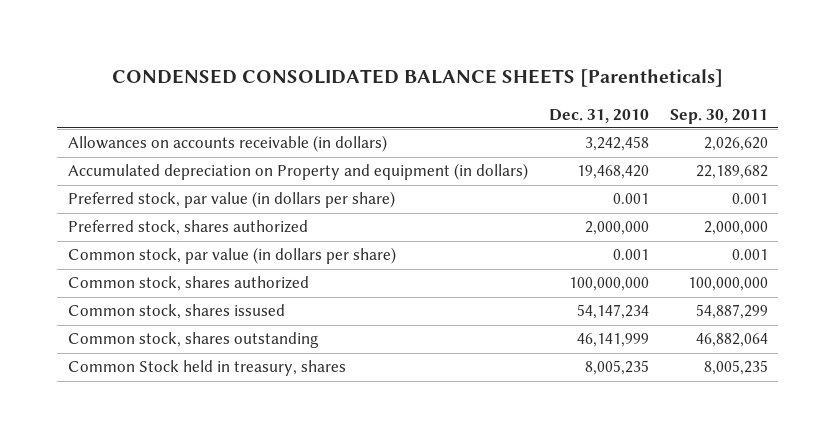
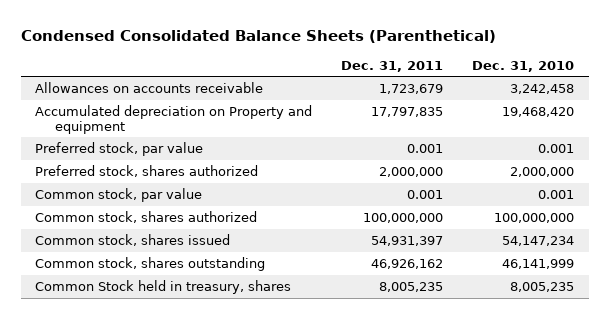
[111,69,723,88] CONDENSED CONSOLIDATED BALANCE SHEETS [Parentheticals] -> [20,29,496,43] Condensed Consolidated Balance Sheets (Parenthetical)
[669,108,768,124] Sep. 30, 2011 -> none
none -> [341,60,444,72] Dec. 31, 2011
[67,135,387,153] Allowances on accounts receivable (in dollars) -> [35,81,264,93] Allowances on accounts receivable
[67,163,528,181] Accumulated depreciation on Property and equipment (in dollars) -> [35,104,313,134] Accumulated depreciation on Property and equipment
[67,191,395,209] Preferred stock, par value (in dollars per share) -> [35,141,204,156] Preferred stock, par value
[67,247,396,265] Common stock, par value (in dollars per share) -> [35,187,203,202] Common stock, par value
[67,304,285,320] Common stock, shares issused -> [35,233,231,246] Common stock, shares issued

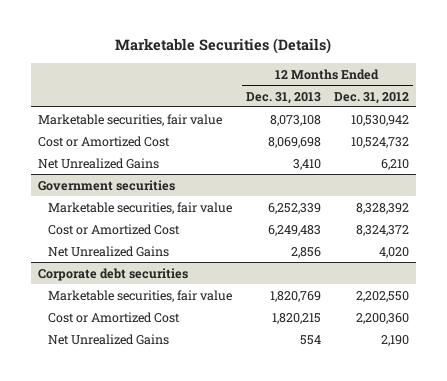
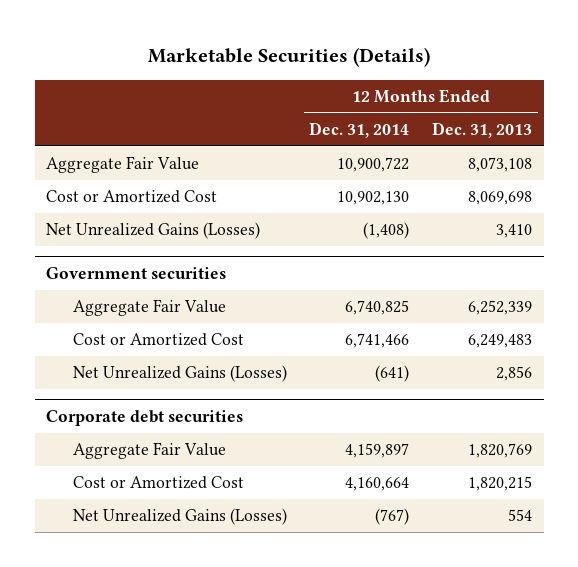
[334,91,410,104] Dec. 31, 2012 -> none
none -> [309,122,410,139] Dec. 31, 2014
[37,113,222,126] Marketable securities, fair value -> [46,156,200,174] Aggregate Fair Value
[37,157,159,169] Net Unrealized Gains -> [46,222,261,240] Net Unrealized Gains (Losses)
[47,201,232,214] Marketable securities, fair value -> [72,299,226,317] Aggregate Fair Value
[47,245,169,257] Net Unrealized Gains -> [72,365,287,383] Net Unrealized Gains (Losses)
[47,289,232,302] Marketable securities, fair value -> [72,442,226,460] Aggregate Fair Value
[47,333,169,345] Net Unrealized Gains -> [72,508,287,526] Net Unrealized Gains (Losses)

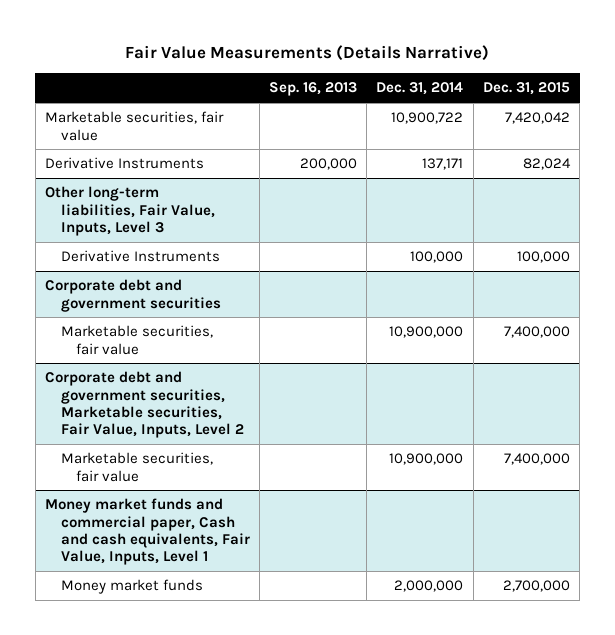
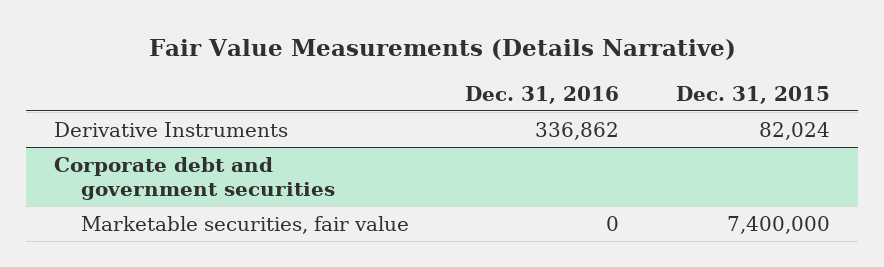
[269,82,358,97] Sep. 16, 2013 -> none
[376,82,464,96] Dec. 31, 2014 -> none
none -> [465,85,620,104] Dec. 31, 2016
[45,111,225,141] Marketable securities, fair value -> none
[45,186,215,237] Other long-term liabilities, Fair Value, Inputs, Level 3 -> none
[60,250,220,263] Derivative Instruments -> none
[45,371,244,439] Corporate debt and government securities, Marketable securities, Fair Value, Inputs, Level 2 -> none
[60,452,213,482] Marketable securities, fair value -> none
[45,498,250,566] Money market funds and commercial paper, Cash and cash equivalents, Fair Value, Inputs, Level 1 -> none
[60,579,203,595] Money market funds -> none

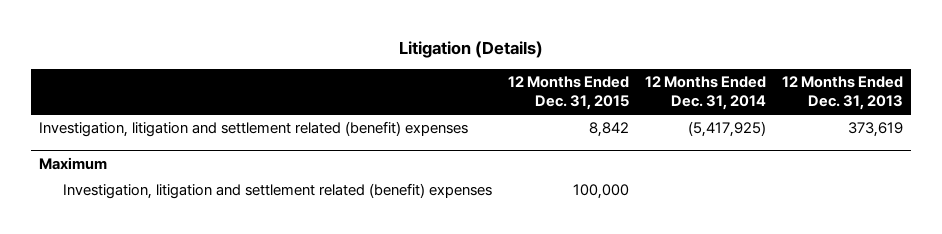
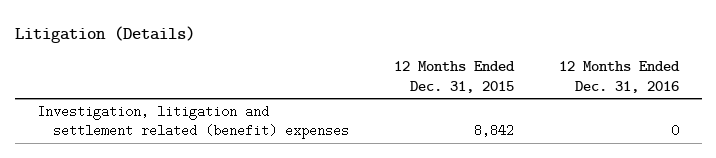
[644,76,766,111] 12 Months Ended Dec. 31, 2014 -> none
[782,76,904,111] 12 Months Ended Dec. 31, 2013 -> none
none -> [559,61,681,94] 12 Months Ended Dec. 31, 2016
[39,156,108,170] Maximum -> none
[62,183,492,200] Investigation, litigation and settlement related (benefit) expenses -> none

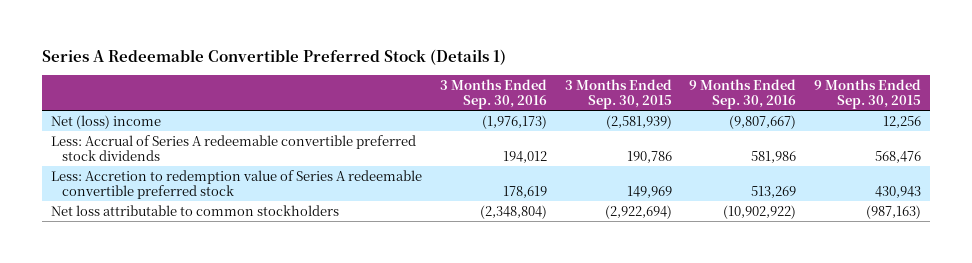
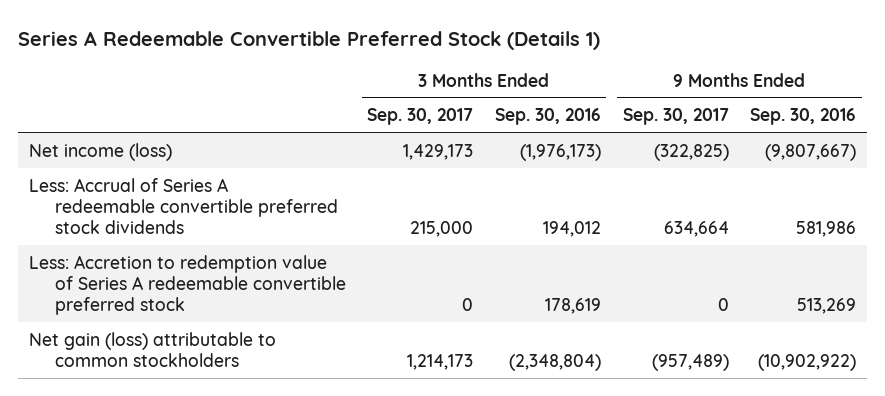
[564,78,672,110] 3 Months Ended Sep. 30, 2015 -> none
[814,78,922,110] 9 Months Ended Sep. 30, 2015 -> none
none -> [367,108,474,126] Sep. 30, 2017
none -> [622,108,729,126] Sep. 30, 2017
[51,114,162,129] Net (loss) income -> [29,142,173,161] Net income (loss)
[51,204,340,216] Net loss attributable to common stockholders -> [29,331,277,367] Net gain (loss) attributable to common stockholders

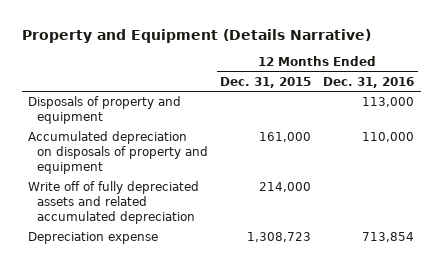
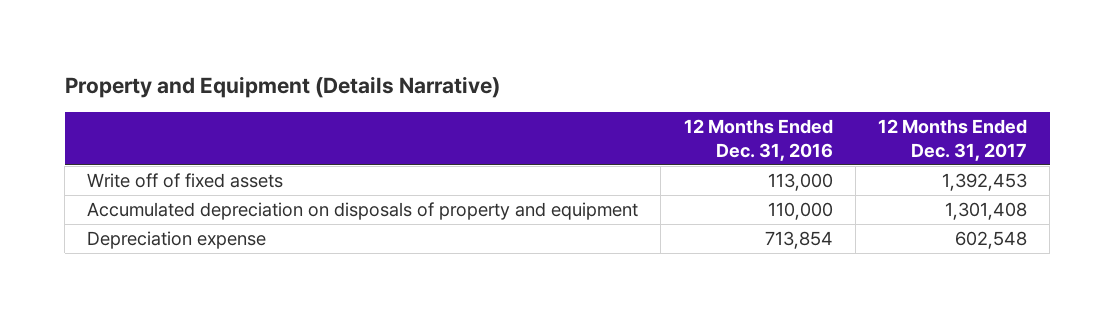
[220,76,312,88] Dec. 31, 2015 -> none
none -> [877,119,1027,161] 12 Months Ended Dec. 31, 2017
[28,96,182,125] Disposals of property and equipment -> [87,173,284,189] Write off of fixed assets
[28,181,200,225] Write off of fully depreciated assets and related accumulated depreciation -> none

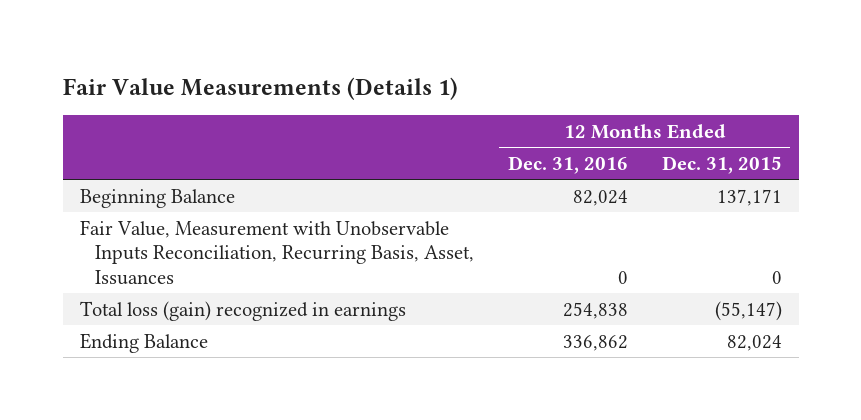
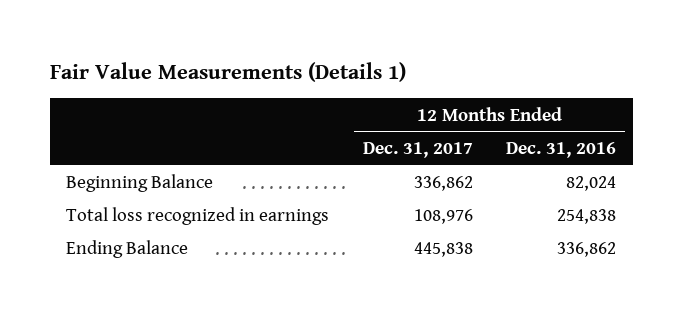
[661,155,782,174] Dec. 31, 2015 -> none
none -> [362,141,473,158] Dec. 31, 2017
[79,219,474,285] Fair Value, Measurement with Unobservable Inputs Reconciliation, Recurring Basis, Asset, Issuances -> none
[79,300,406,321] Total loss (gain) recognized in earnings -> [66,207,330,226] Total loss recognized in earnings

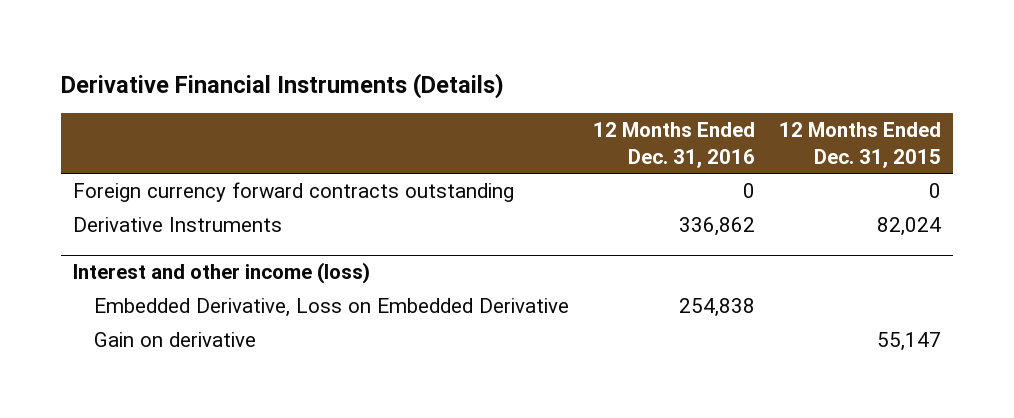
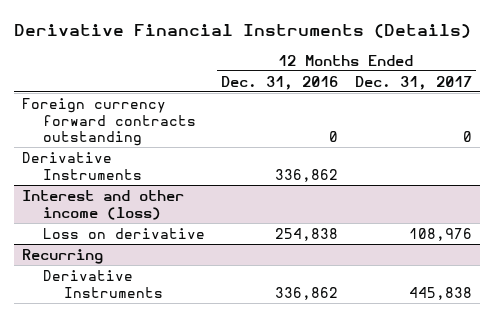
[778,122,941,168] 12 Months Ended Dec. 31, 2015 -> none
none -> [354,75,472,90] Dec. 31, 2017
[93,332,256,348] Gain on derivative -> none
[93,298,569,318] Embedded Derivative, Loss on Embedded Derivative -> [42,227,205,239] Loss on derivative
none -> [22,248,104,264] Recurring
none -> [42,269,163,298] Derivative Instruments

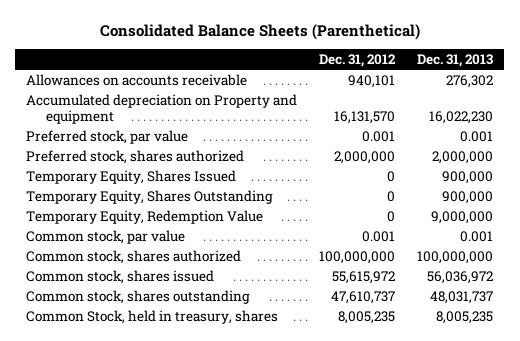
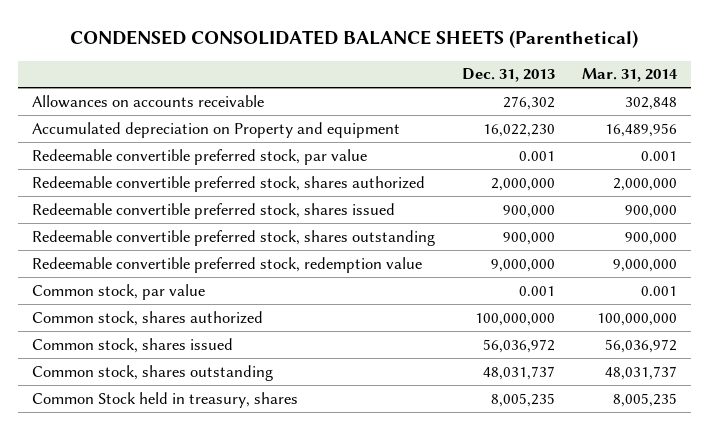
[99,23,420,40] Consolidated Balance Sheets (Parenthetical) -> [70,29,639,48] CONDENSED CONSOLIDATED BALANCE SHEETS (Parenthetical)
[319,54,397,68] Dec. 31, 2012 -> none
none -> [582,68,679,83] Mar. 31, 2014
[26,129,189,144] Preferred stock, par value -> [31,148,367,165] Redeemable convertible preferred stock, par value
[26,149,245,164] Preferred stock, shares authorized -> [31,175,425,192] Redeemable convertible preferred stock, shares authorized
[26,169,237,184] Temporary Equity, Shares Issued -> [31,202,395,219] Redeemable convertible preferred stock, shares issued
[26,189,274,204] Temporary Equity, Shares Outstanding -> [31,229,435,246] Redeemable convertible preferred stock, shares outstanding
[26,209,264,224] Temporary Equity, Redemption Value -> [31,256,422,273] Redeemable convertible preferred stock, redemption value
[26,309,279,324] Common Stock, held in treasury, shares -> [31,391,298,408] Common Stock held in treasury, shares

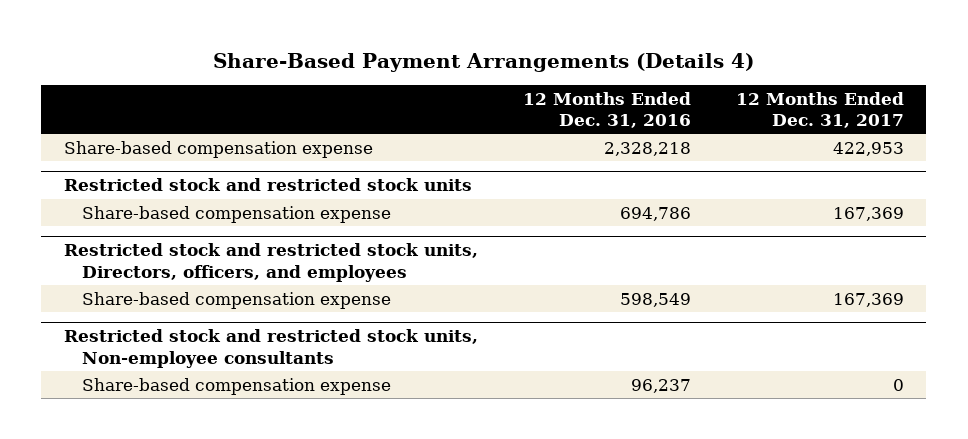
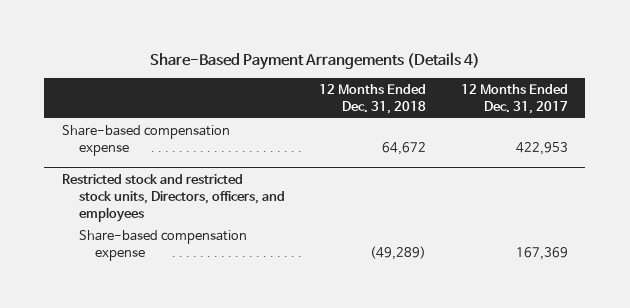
[522,91,691,129] 12 Months Ended Dec. 31, 2016 -> none
none -> [319,84,427,115] 12 Months Ended Dec. 31, 2018
[63,178,472,192] Restricted stock and restricted stock units -> none
[82,205,392,223] Share-based compensation expense -> none
[63,329,478,368] Restricted stock and restricted stock units, Non-employee consultants -> none
[82,377,392,395] Share-based compensation expense -> none

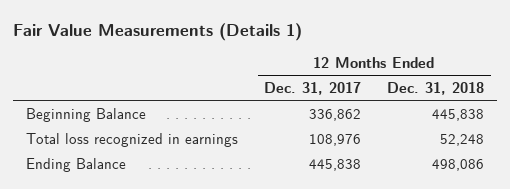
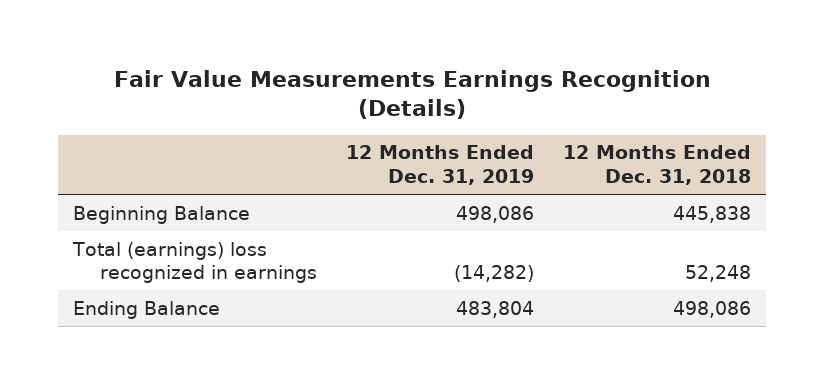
[12,22,302,41] Fair Value Measurements (Details 1) -> [114,70,712,120] Fair Value Measurements Earnings Recognition (Details)
[264,82,362,96] Dec. 31, 2017 -> none
none -> [346,145,535,186] 12 Months Ended Dec. 31, 2019
[25,132,238,147] Total loss recognized in earnings -> [71,241,318,284] Total (earnings) loss recognized in earnings

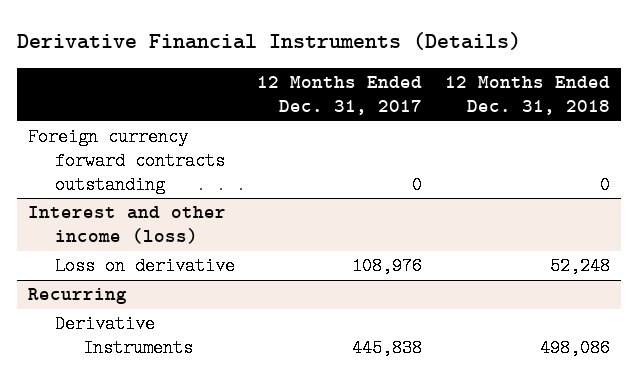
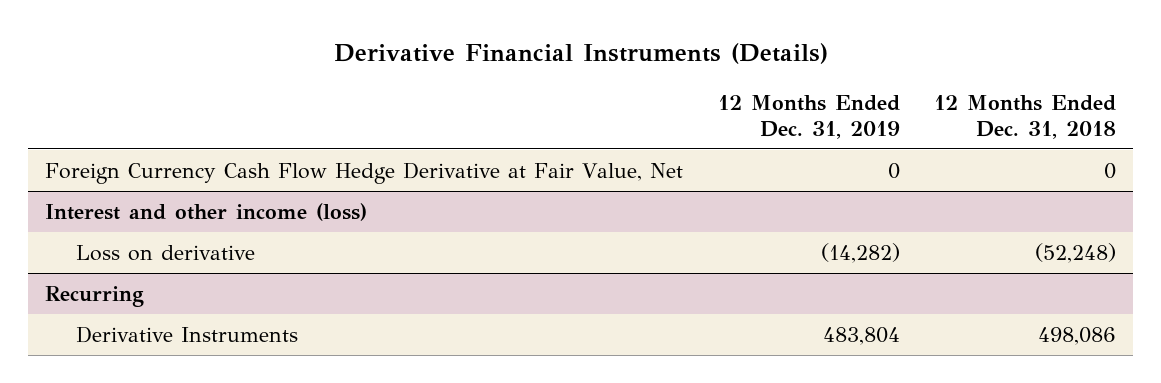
[257,76,423,116] 12 Months Ended Dec. 31, 2017 -> none
none -> [717,95,900,139] 12 Months Ended Dec. 31, 2019
[28,128,226,195] Foreign currency forward contracts outstanding -> [45,161,684,184] Foreign Currency Cash Flow Hedge Derivative at Fair Value, Net
[549,257,610,276] 52,248 -> [1035,242,1117,263] (52,248)

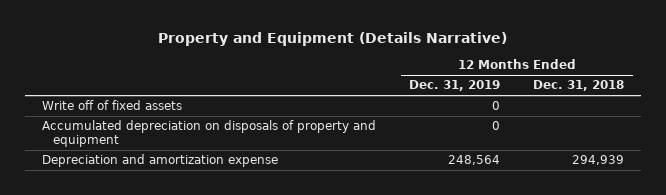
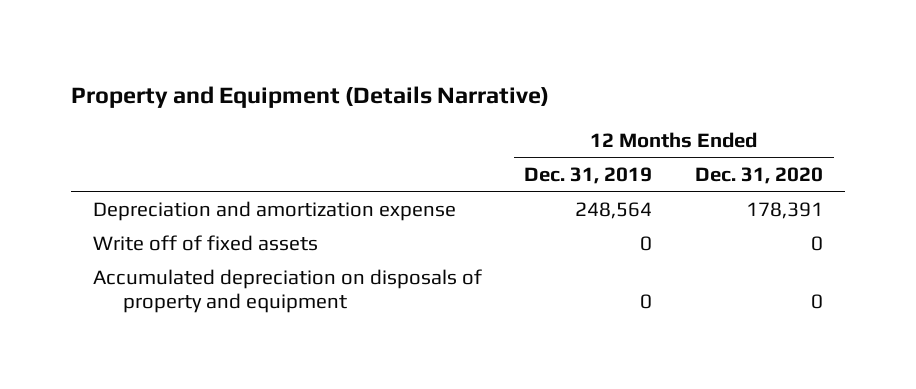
[533,80,625,92] Dec. 31, 2018 -> none
none -> [695,166,824,184] Dec. 31, 2020
[41,154,278,168] Depreciation and amortization expense -> [92,200,456,221] Depreciation and amortization expense

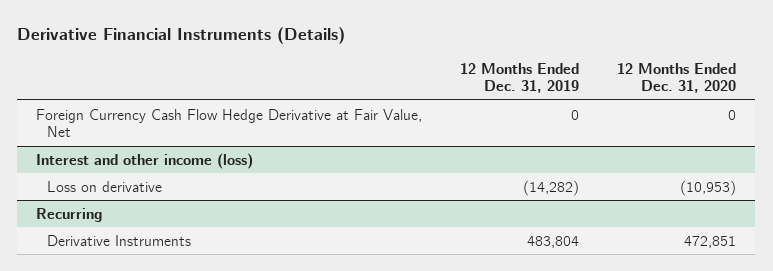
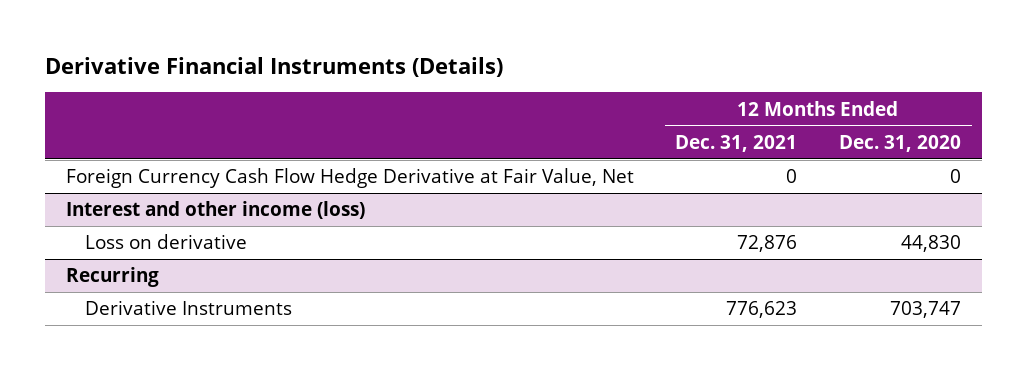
[460,62,580,94] 12 Months Ended Dec. 31, 2019 -> none
none -> [675,134,798,152] Dec. 31, 2021
[680,179,737,196] (10,953) -> [901,235,962,253] 44,830
[684,235,737,248] 472,851 -> [890,301,962,319] 703,747

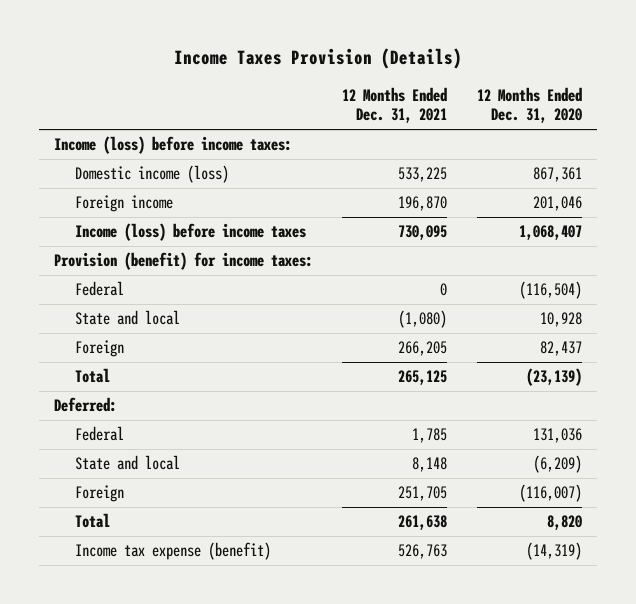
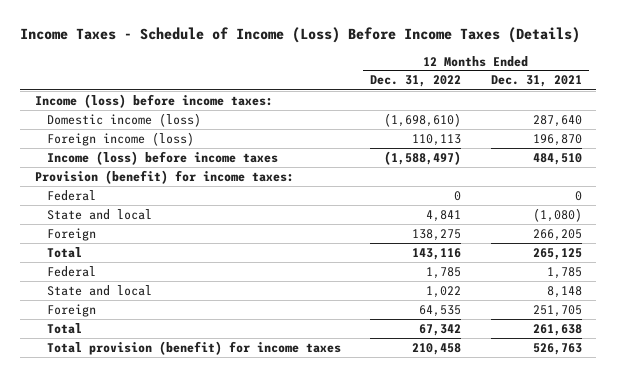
[173,48,462,70] Income Taxes Provision (Details) -> [20,27,581,44] Income Taxes - Schedule of Income (Loss) Before Income Taxes (Details)
[477,86,583,124] 12 Months Ended Dec. 31, 2020 -> none
none -> [370,75,462,88] Dec. 31, 2022
[398,167,448,183] 533,225 -> [532,114,582,127] 287,640
[75,195,174,213] Foreign income -> [46,131,194,146] Foreign income (loss)
[398,225,448,241] 730,095 -> [532,152,582,165] 484,510
[53,397,117,413] Deferred: -> none
[75,542,272,561] Income tax expense (benefit) -> [46,340,341,355] Total provision (benefit) for income taxes

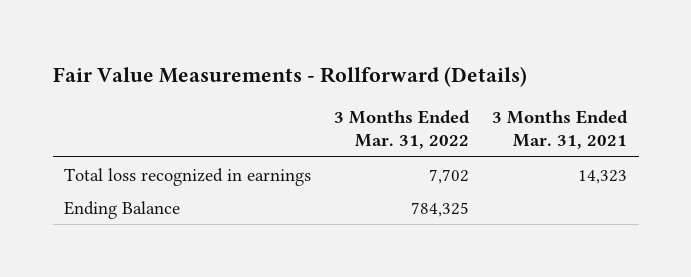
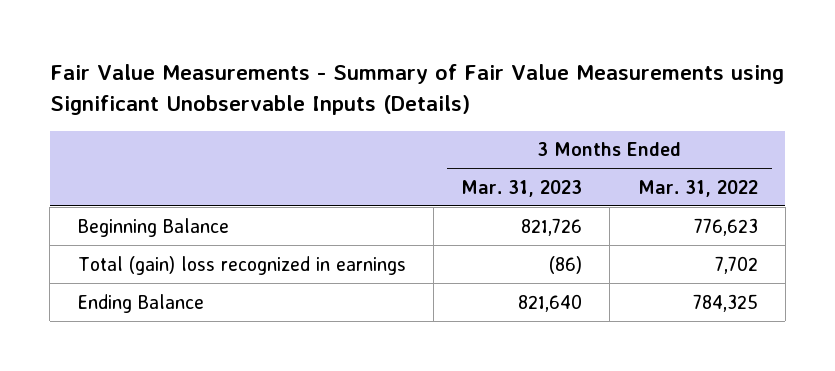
[52,65,527,87] Fair Value Measurements - Rollforward (Details) -> [49,64,784,115] Fair Value Measurements - Summary of Fair Value Measurements using Significant Unobservable Inputs (Details)
[492,109,629,150] 3 Months Ended Mar. 31, 2021 -> none
none -> [461,179,583,197] Mar. 31, 2023
none -> [77,217,229,237] Beginning Balance
[64,167,312,186] Total loss recognized in earnings -> [77,255,406,275] Total (gain) loss recognized in earnings

